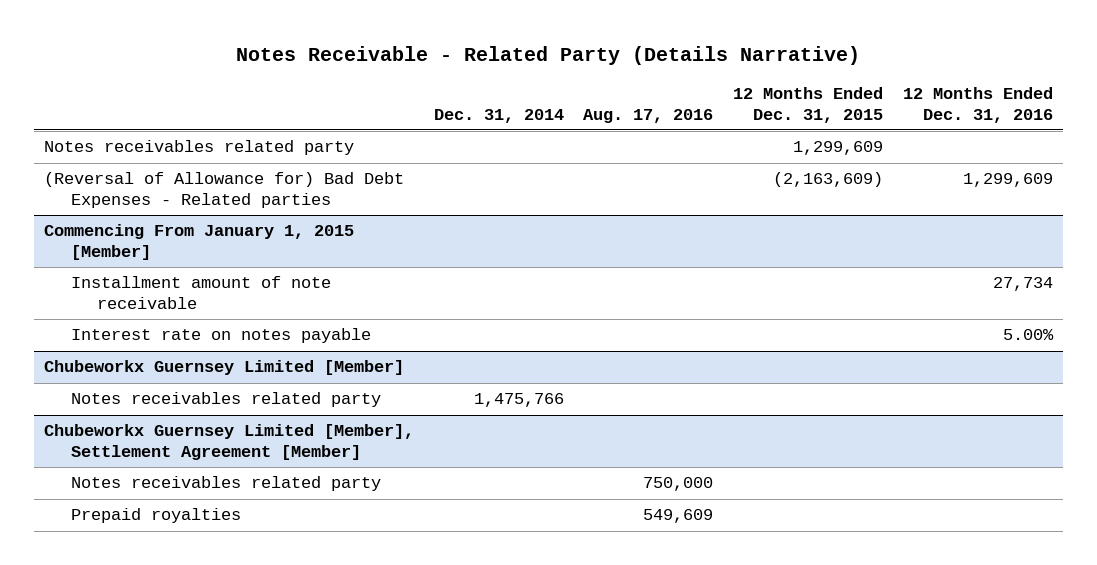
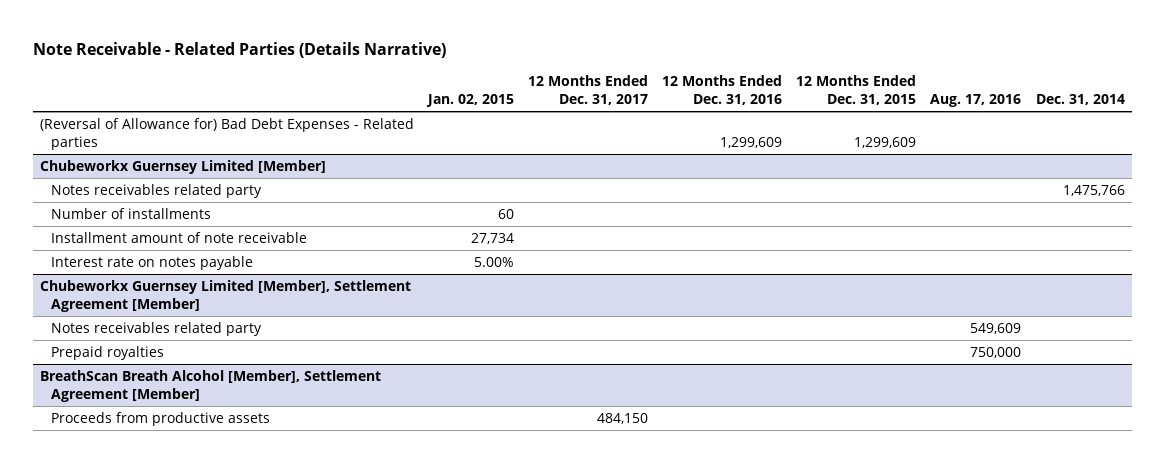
[236,45,861,65] Notes Receivable - Related Party (Details Narrative) -> [32,41,446,58] Note Receivable - Related Parties (Details Narrative)
none -> [426,93,515,107] Jan. 02, 2015
none -> [528,74,649,105] 12 Months Ended Dec. 31, 2017
[43,140,354,156] Notes receivables related party -> none
[43,224,354,260] Commencing From January 1, 2015 [Member] -> none
[70,276,331,309] Installment amount of note receivable -> none
[70,328,371,344] Interest rate on notes payable -> none
[772,172,883,188] (2,163,609) -> [854,137,917,149] 1,299,609
none -> [50,208,211,220] Number of installments
none -> [50,232,307,244] Installment amount of note receivable
none -> [50,256,253,271] Interest rate on notes payable
[643,477,714,492] 750,000 -> [970,323,1022,335] 549,609
[643,509,714,524] 549,609 -> [970,347,1022,359] 750,000
none -> [40,370,382,403] BreathScan Breath Alcohol [Member], Settlement Agreement [Member]
none -> [50,412,270,427] Proceeds from productive assets

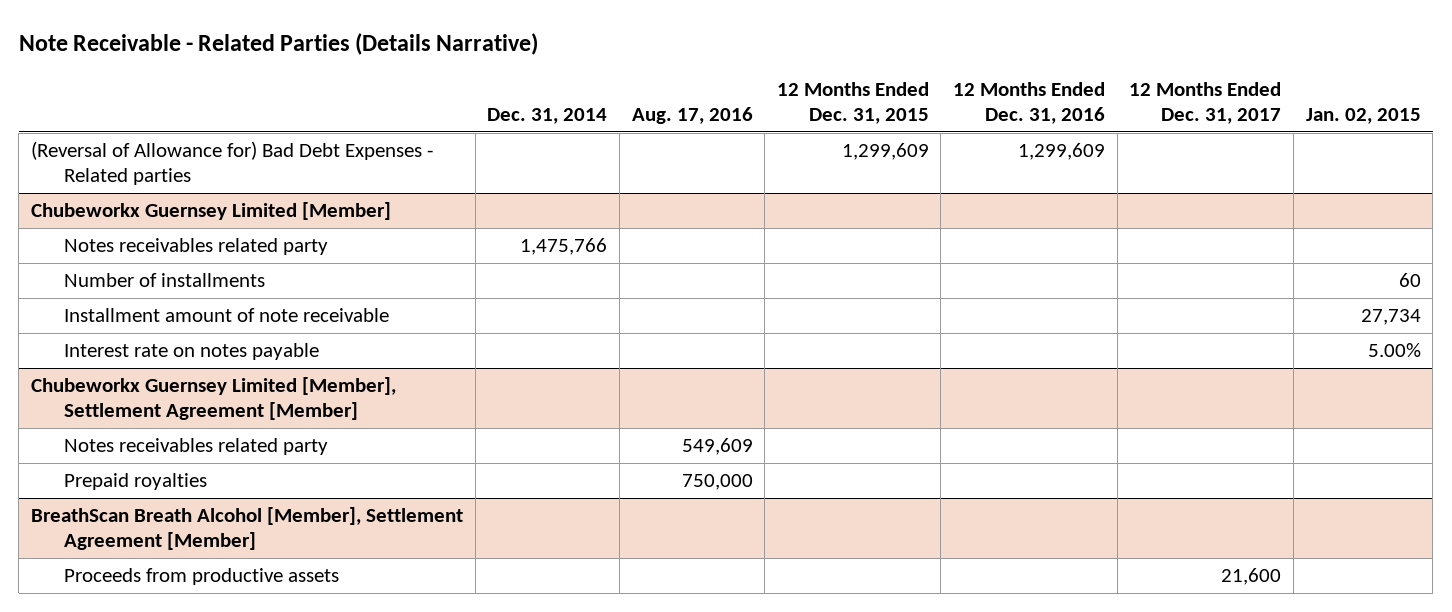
[597,413,649,425] 484,150 -> [1221,568,1282,586] 21,600

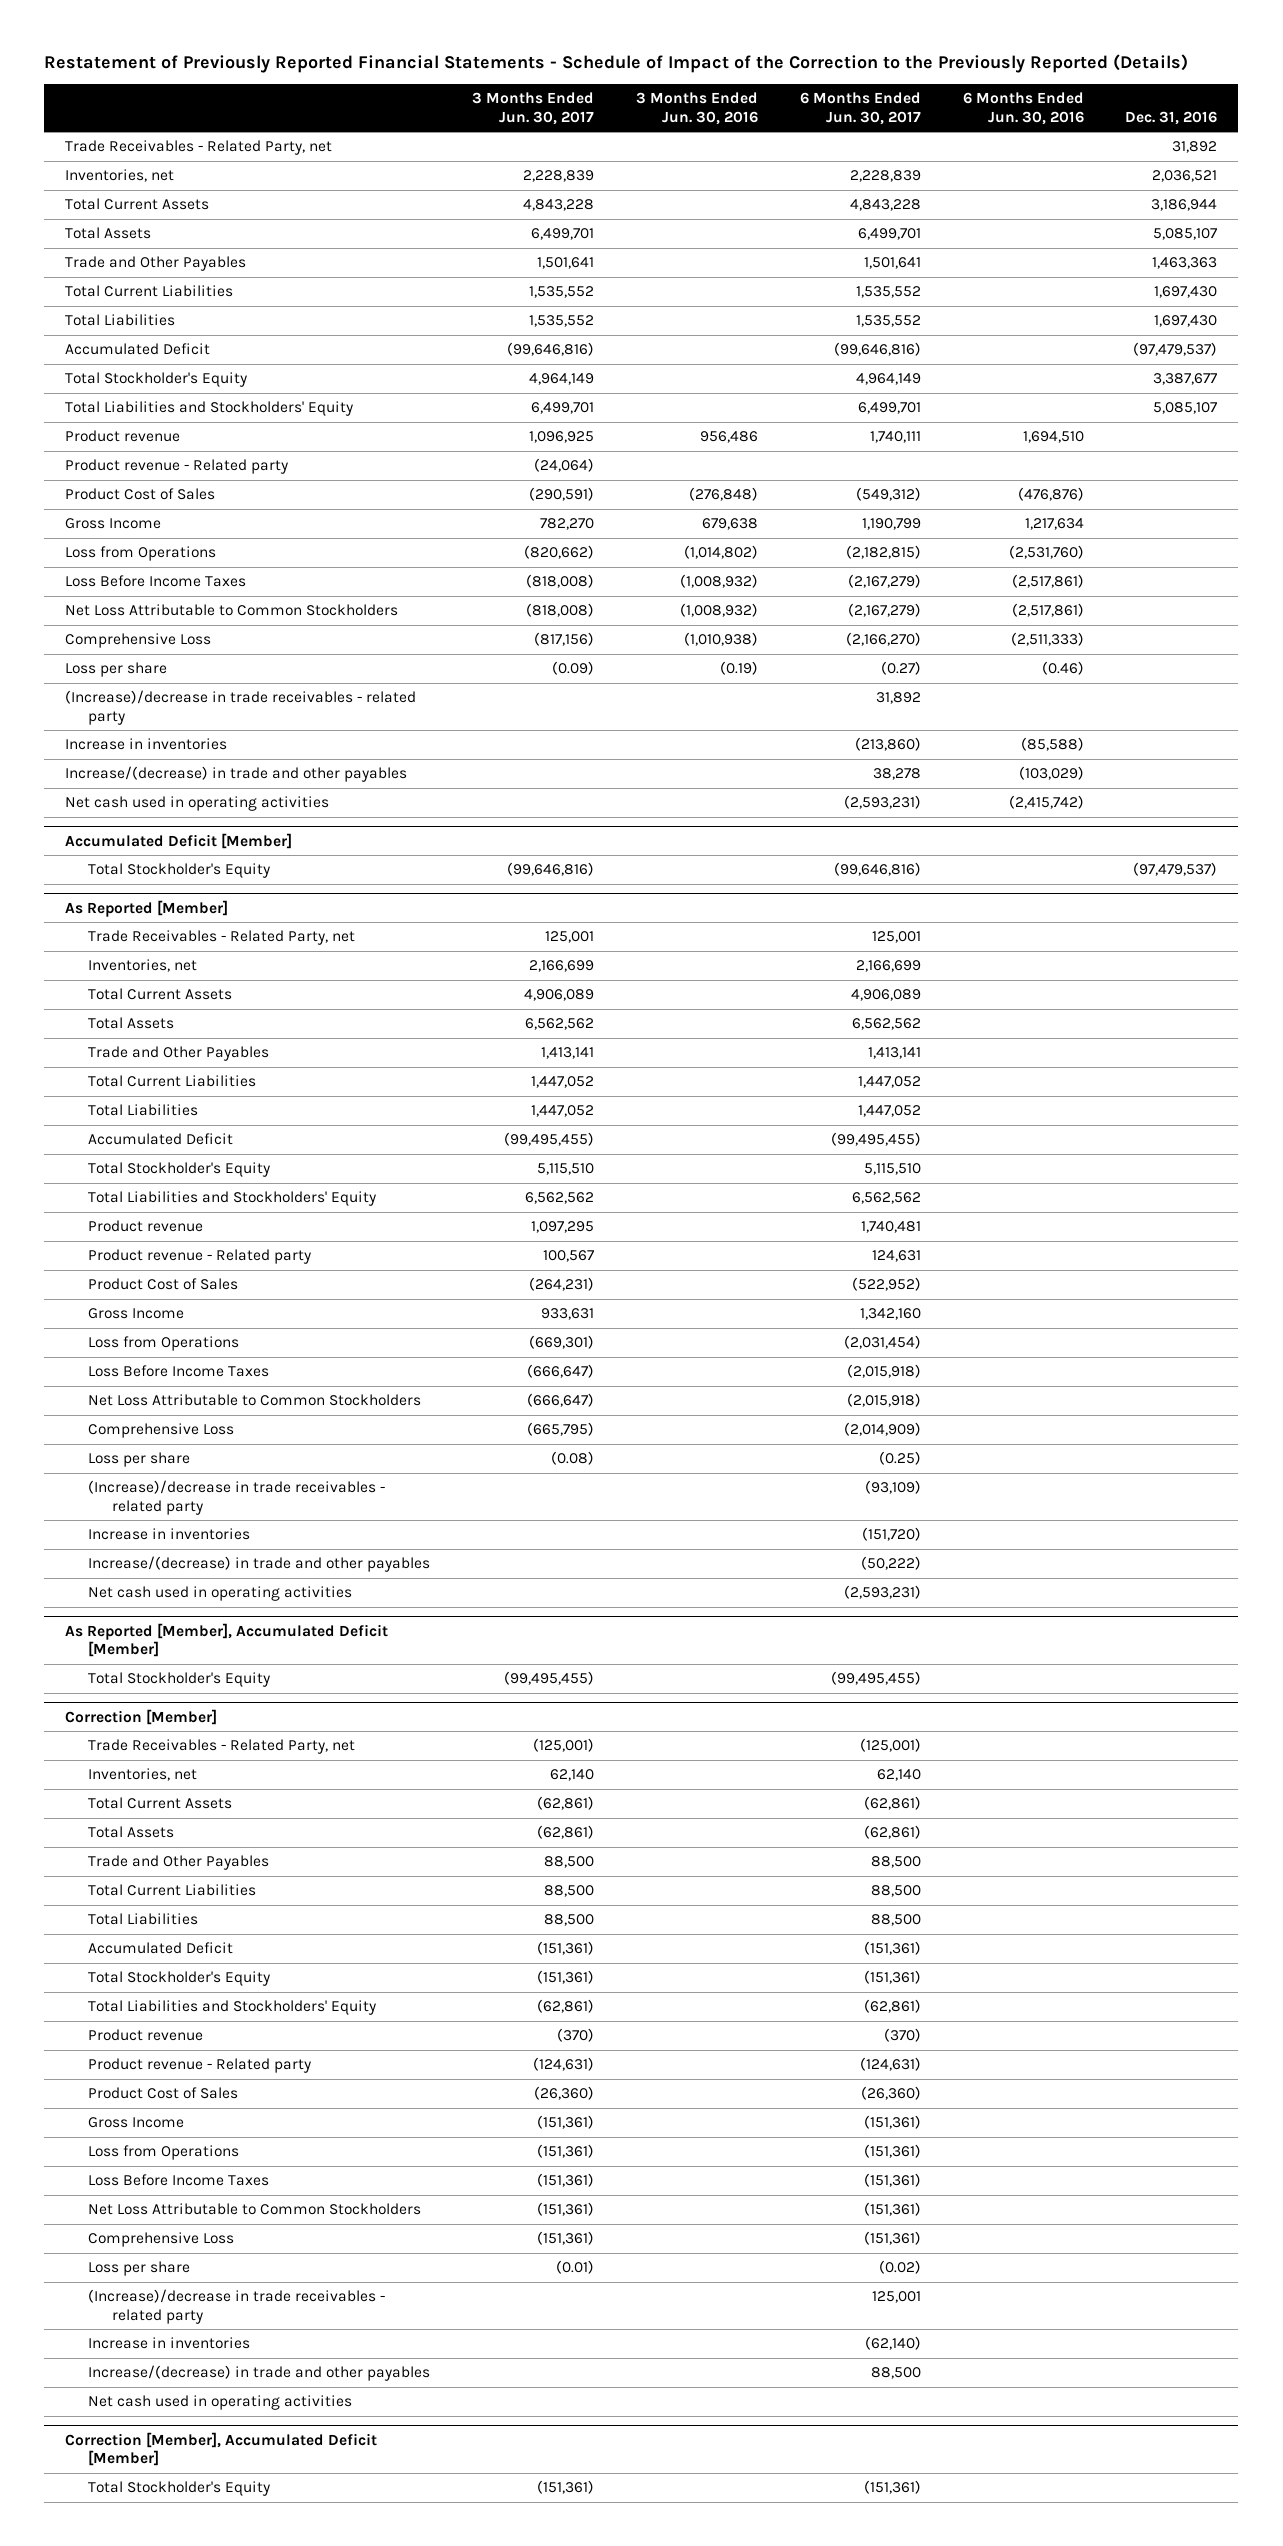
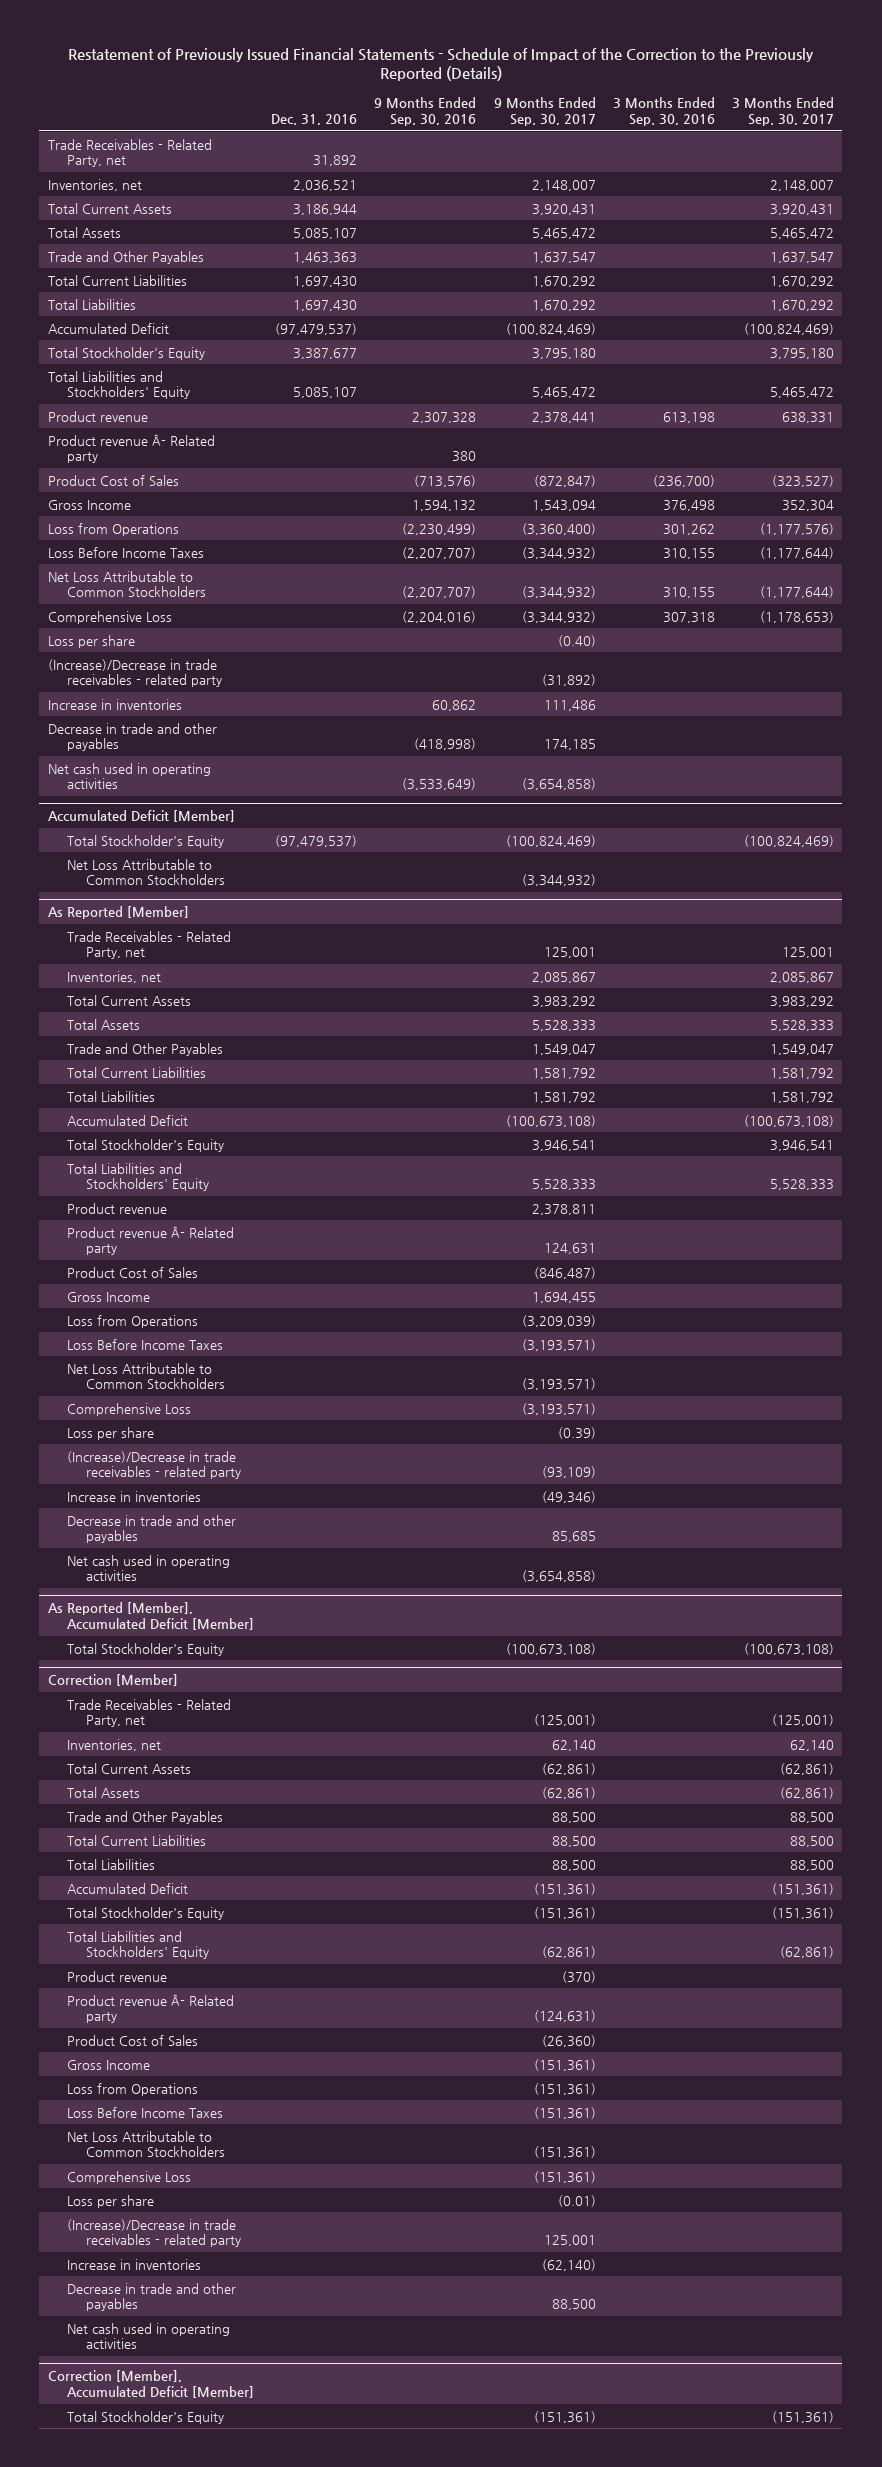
[44,54,1189,74] Restatement of Previously Reported Financial Statements - Schedule of Impact of the Correction to the Previously Reported (Details) -> [67,47,814,82] Restatement of Previously Issued Financial Statements - Schedule of Impact of the Correction to the Previously Reported (Details)
[472,92,595,125] 3 Months Ended Jun. 30, 2017 -> none
[636,92,759,125] 3 Months Ended Jun. 30, 2016 -> none
[799,92,921,125] 6 Months Ended Jun. 30, 2017 -> none
[962,92,1084,125] 6 Months Ended Jun. 30, 2016 -> none
none -> [374,97,477,127] 9 Months Ended Sep. 30, 2016
none -> [493,97,596,127] 9 Months Ended Sep. 30, 2017
none -> [612,97,715,127] 3 Months Ended Sep. 30, 2016
none -> [731,97,834,127] 3 Months Ended Sep. 30, 2017
[65,459,289,475] Product revenue - Related party -> [47,433,215,464] Product revenue Â- Related party
[65,690,417,725] (Increase)/decrease in trade receivables - related party -> [47,658,223,688] (Increase)/Decrease in trade receivables - related party
[65,766,408,783] Increase/(decrease) in trade and other payables -> [47,722,217,752] Decrease in trade and other payables
none -> [67,858,226,886] Net Loss Attributable to Common Stockholders
[88,1249,312,1265] Product revenue - Related party -> [67,1225,235,1256] Product revenue Â- Related party
[88,1480,386,1515] (Increase)/decrease in trade receivables - related party -> [67,1450,242,1480] (Increase)/Decrease in trade receivables - related party
[88,1556,431,1573] Increase/(decrease) in trade and other payables -> [67,1514,237,1544] Decrease in trade and other payables
[88,2058,312,2074] Product revenue - Related party -> [67,1993,235,2024] Product revenue Â- Related party
[88,2289,386,2324] (Increase)/decrease in trade receivables - related party -> [67,2218,242,2248] (Increase)/Decrease in trade receivables - related party
[88,2365,431,2382] Increase/(decrease) in trade and other payables -> [67,2282,237,2312] Decrease in trade and other payables

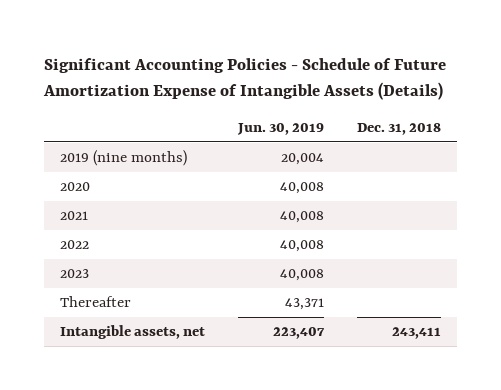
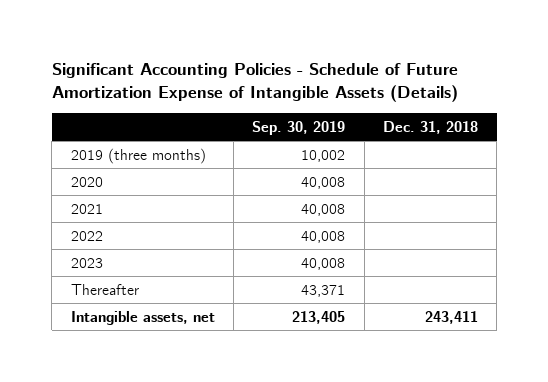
[237,122,325,135] Jun. 30, 2019 -> none
none -> [252,120,346,135] Sep. 30, 2019
[60,150,188,167] 2019 (nine months) -> [70,147,206,164] 2019 (three months)

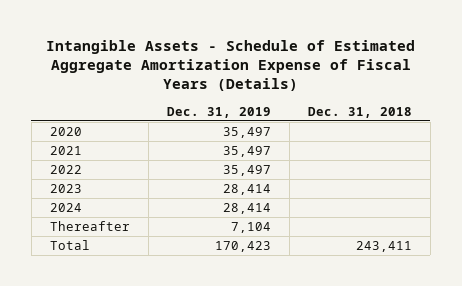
[51,63,458,103] Significant Accounting Policies - Schedule of Future Amortization Expense of Intangible Assets (Details) -> [45,39,415,92] Intangible Assets - Schedule of Estimated Aggregate Amortization Expense of Fiscal Years (Details)
[252,120,346,135] Sep. 30, 2019 -> none
none -> [166,106,271,118] Dec. 31, 2019
[70,147,206,164] 2019 (three months) -> none
none -> [49,202,82,212] 2024
[70,310,215,325] Intangible assets, net -> [49,239,90,250] Total

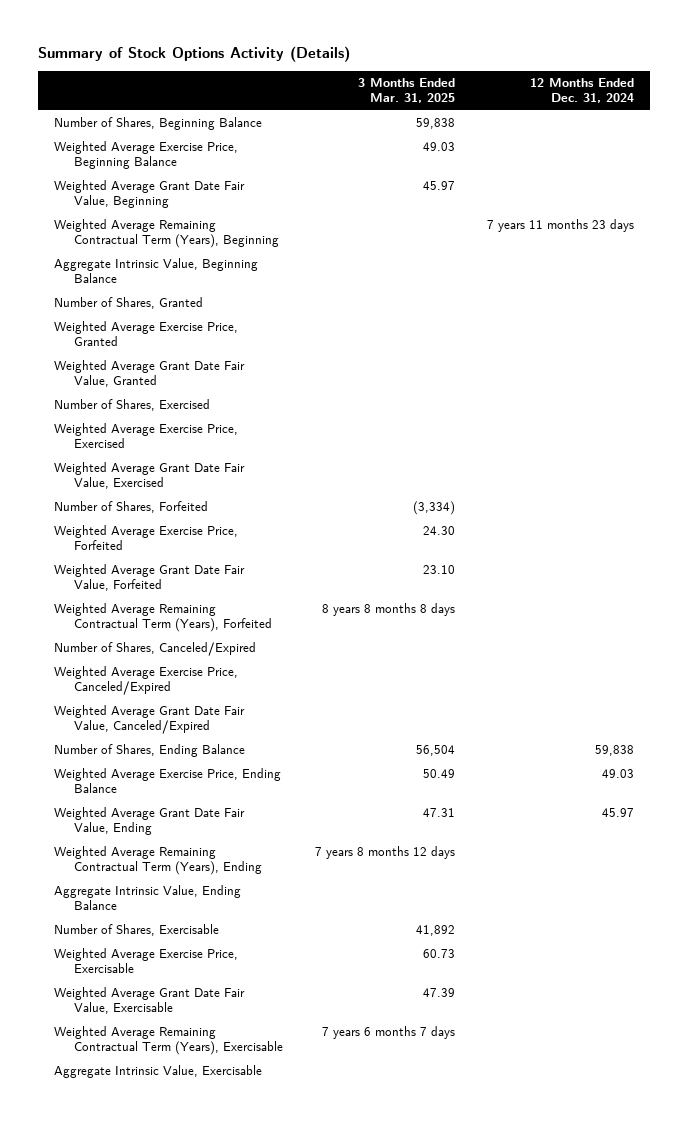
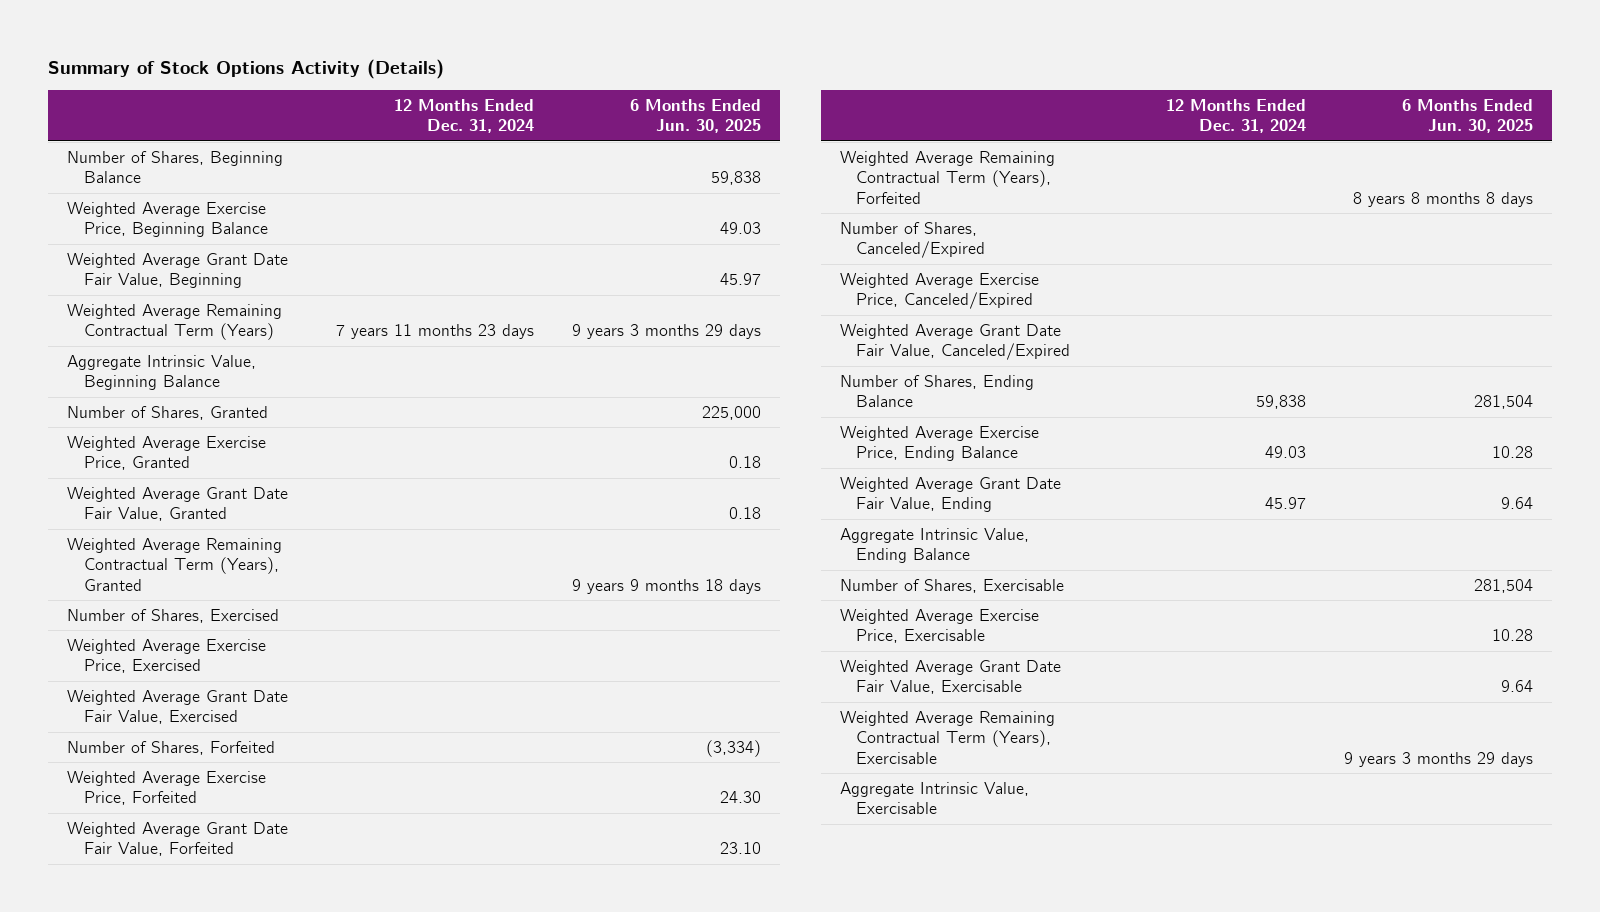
[357,78,455,104] 3 Months Ended Mar. 31, 2025 -> none
none -> [629,98,761,134] 6 Months Ended Jun. 30, 2025
[54,219,280,249] Weighted Average Remaining Contractual Term (Years), Beginning -> [67,303,283,341] Weighted Average Remaining Contractual Term (Years)
none -> [67,537,283,591] Weighted Average Remaining Contractual Term (Years), Granted
[54,846,263,876] Weighted Average Remaining Contractual Term (Years), Ending -> none

